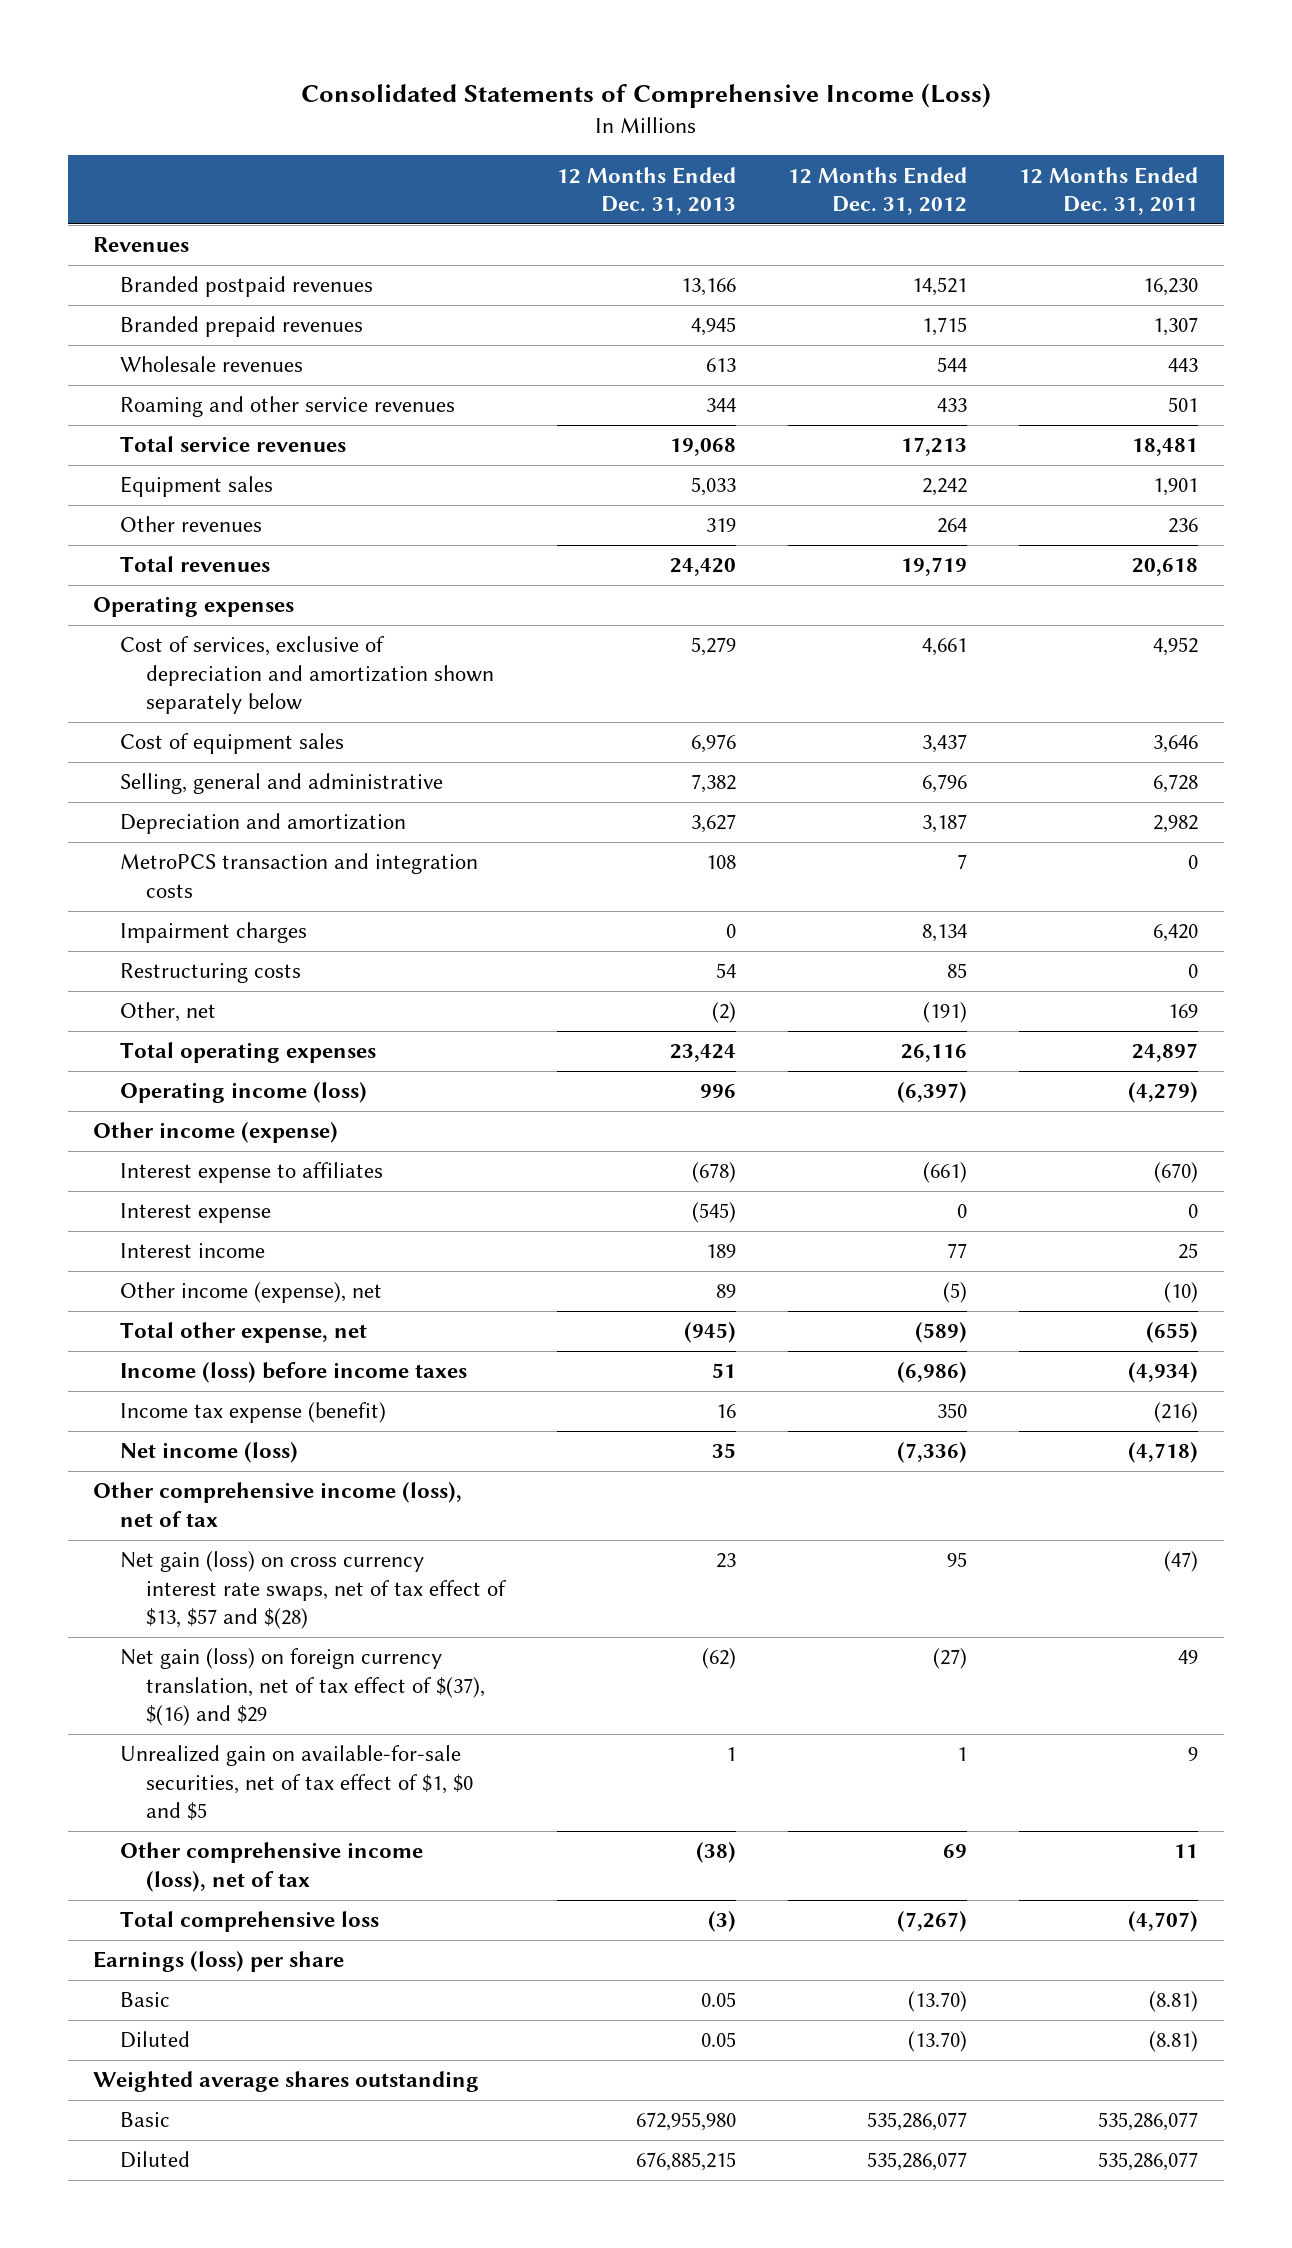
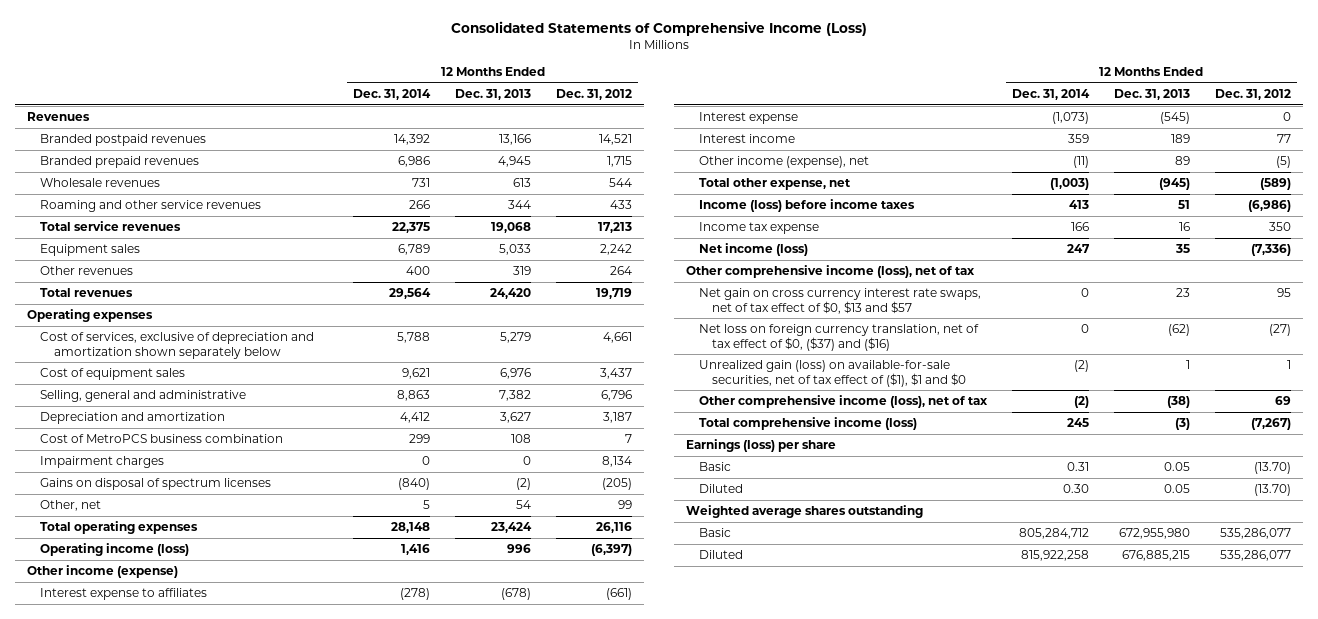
[1019,166,1199,216] 12 Months Ended Dec. 31, 2011 -> none
none -> [353,88,432,100] Dec. 31, 2014
[119,853,478,898] MetroPCS transaction and integration costs -> [40,433,284,443] Cost of MetroPCS business combination
[119,963,301,984] Restructuring costs -> none
none -> [40,477,272,490] Gains on disposal of spectrum licenses
[712,1002,737,1024] (2) -> [516,499,532,509] 54
[923,1002,968,1024] (191) -> [617,499,632,509] 99
[119,1402,386,1424] Income tax expense (benefit) -> [699,221,820,234] Income tax expense
[119,1551,508,1630] Net gain (loss) on cross currency interest rate swaps, net of tax effect of $13, $57 and $(28) -> [699,287,982,314] Net gain on cross currency interest rate swaps, net of tax effect of $0, $13 and $57
[119,1648,486,1727] Net gain (loss) on foreign currency translation, net of tax effect of $(37), $(16) and $29 -> [699,323,980,351] Net loss on foreign currency translation, net of tax effect of $0, ($37) and ($16)
[119,1745,474,1821] Unrealized gain on available-for-sale securities, net of tax effect of $1, $0 and $5 -> [699,359,967,387] Unrealized gain (loss) on available-for-sale securities, net of tax effect of ($1), $1 and $0
[119,1911,379,1933] Total comprehensive loss -> [699,416,918,430] Total comprehensive income (loss)

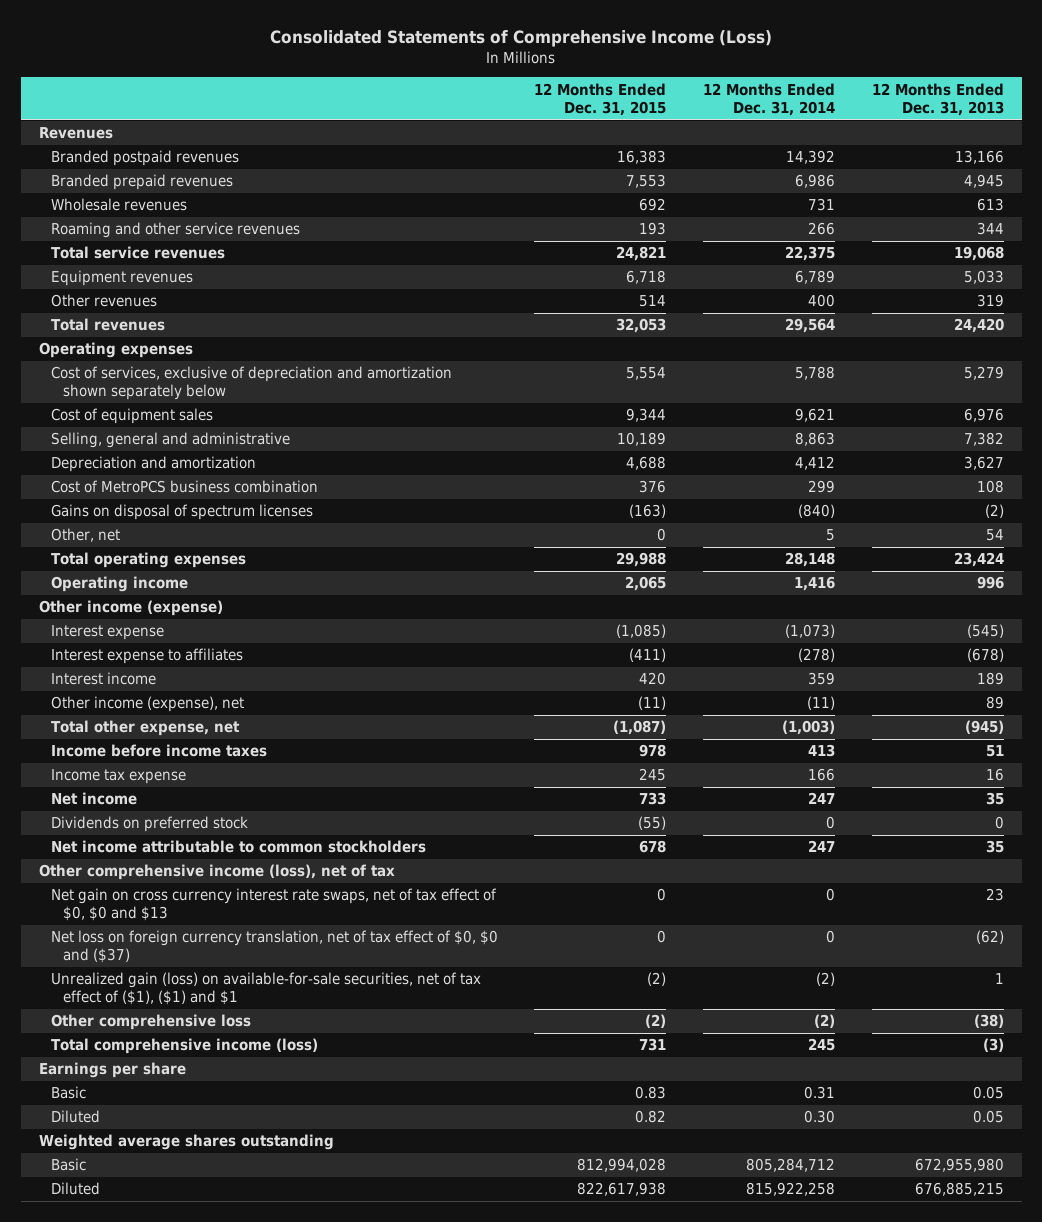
[555,88,632,100] Dec. 31, 2012 -> none
none -> [534,82,667,116] 12 Months Ended Dec. 31, 2015
[40,243,141,256] Equipment sales -> [50,270,193,287] Equipment revenues
[40,455,165,468] Impairment charges -> none
[40,542,190,556] Operating income (loss) -> [50,576,188,593] Operating income
[40,587,208,600] Interest expense to affiliates -> [50,648,243,665] Interest expense to affiliates
[699,198,916,212] Income (loss) before income taxes -> [50,744,267,758] Income before income taxes
[699,242,809,256] Net income (loss) -> [50,792,137,806] Net income
none -> [50,816,248,833] Dividends on preferred stock
none -> [50,840,426,854] Net income attributable to common stockholders
[699,287,982,314] Net gain on cross currency interest rate swaps, net of tax effect of $0, $13 and $57 -> [50,888,497,922] Net gain on cross currency interest rate swaps, net of tax effect of $0, $0 and $13
[699,323,980,351] Net loss on foreign currency translation, net of tax effect of $0, ($37) and ($16) -> [50,930,498,964] Net loss on foreign currency translation, net of tax effect of $0, $0 and ($37)
[699,359,967,387] Unrealized gain (loss) on available-for-sale securities, net of tax effect of ($1), $1 and $0 -> [50,972,481,1006] Unrealized gain (loss) on available-for-sale securities, net of tax effect of ($1), ($1) and $1
[699,394,989,408] Other comprehensive income (loss), net of tax -> [50,1014,251,1031] Other comprehensive loss
[686,438,837,452] Earnings (loss) per share -> [38,1062,186,1079] Earnings per share

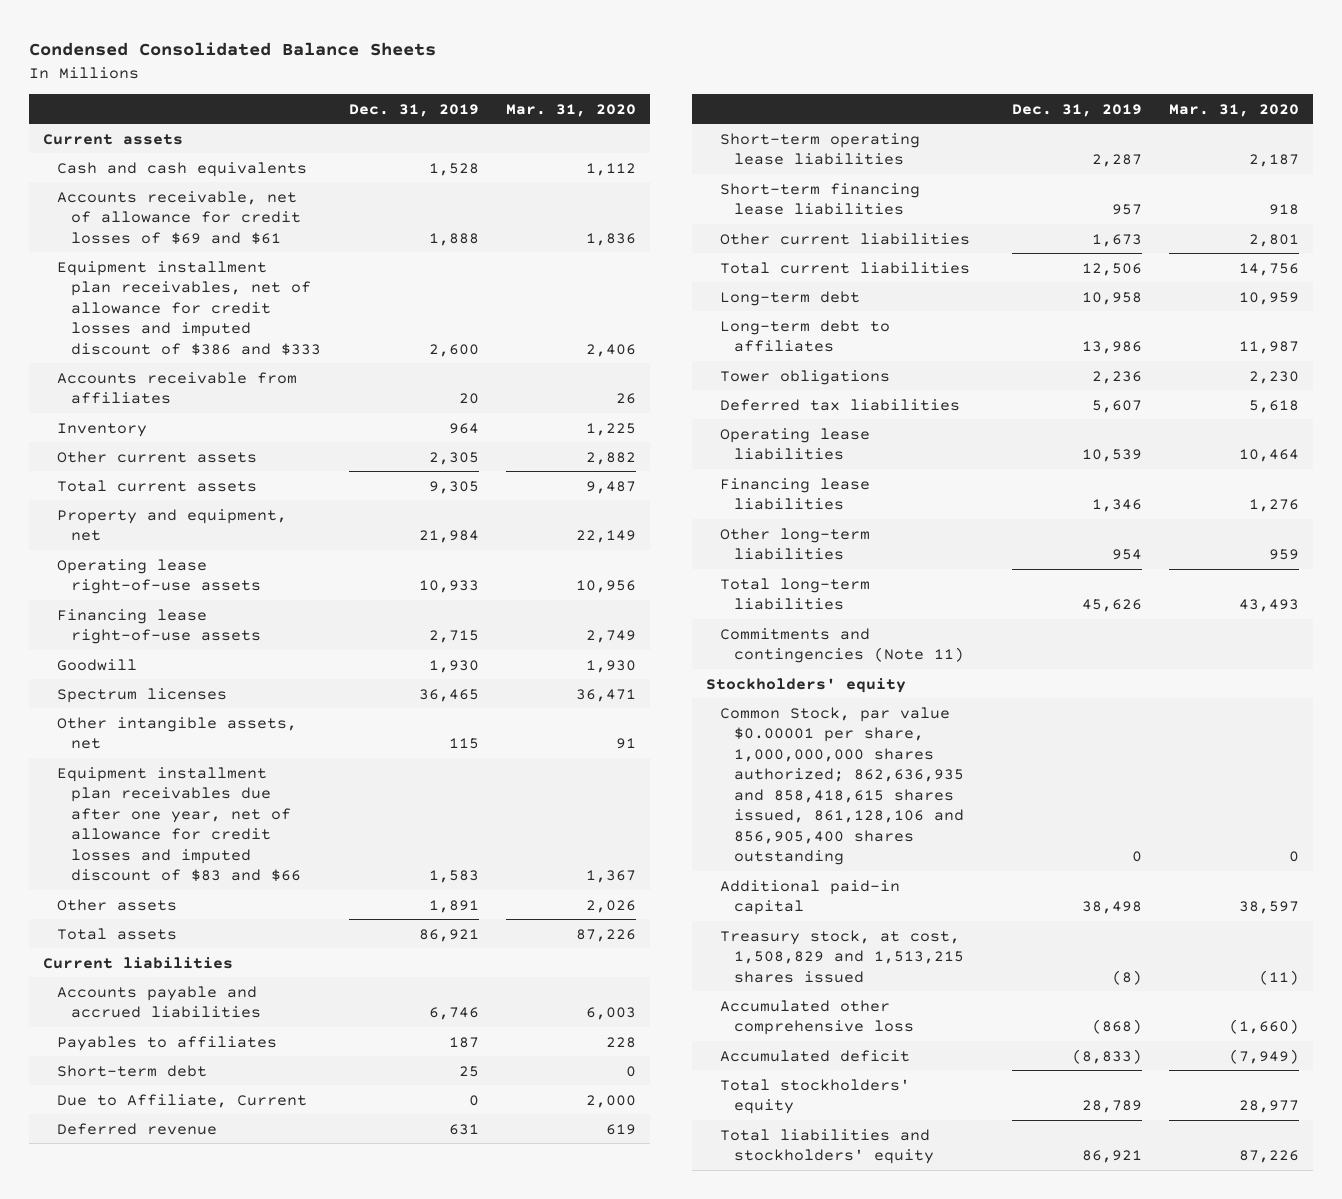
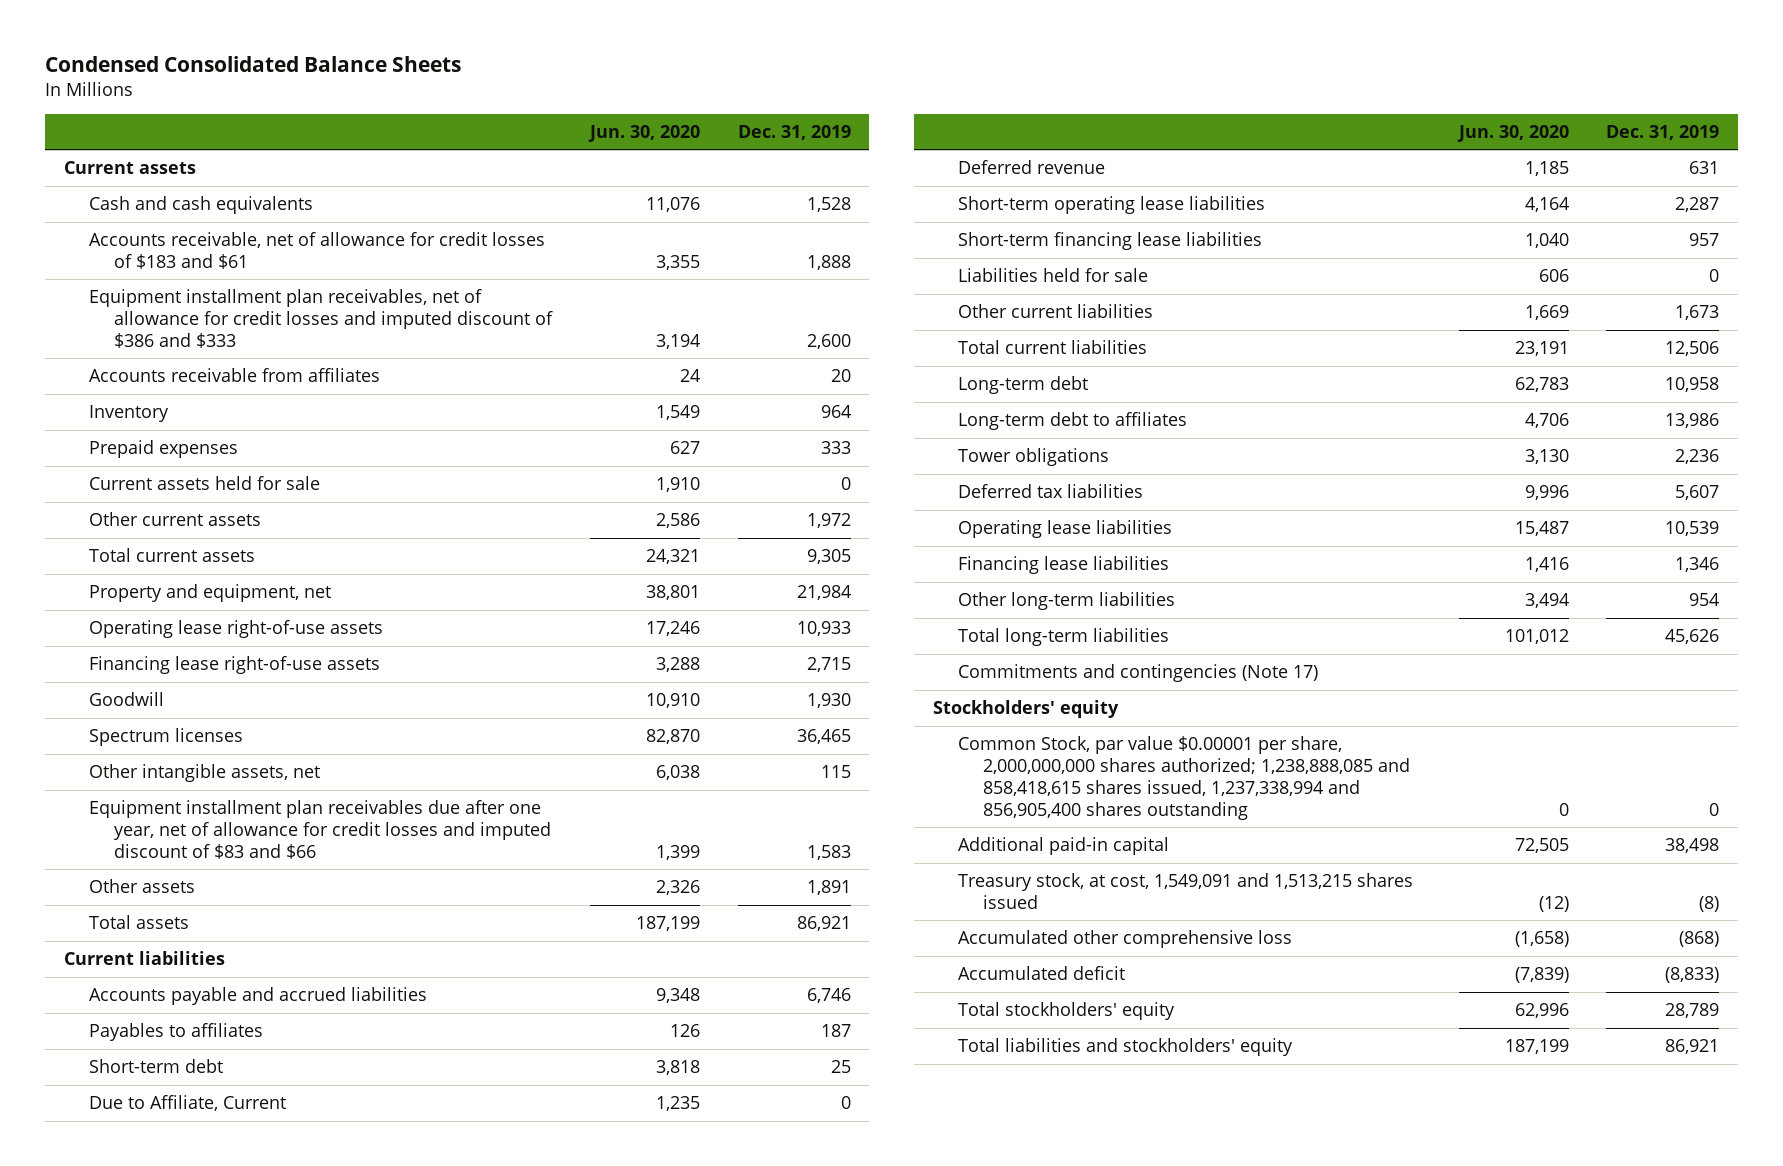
[506,103,637,117] Mar. 31, 2020 -> none
none -> [587,124,700,142] Jun. 30, 2020
[57,190,302,245] Accounts receivable, net of allowance for credit losses of $69 and $61 -> [88,232,545,270] Accounts receivable, net of allowance for credit losses of $183 and $61
none -> [88,440,238,459] Prepaid expenses
none -> [88,476,320,491] Current assets held for sale
[428,451,479,465] 2,305 -> [806,513,851,529] 1,972
none -> [957,268,1148,283] Liabilities held for sale
[719,627,965,664] Commitments and contingencies (Note 11) -> [957,664,1318,683] Commitments and contingencies (Note 17)
[719,706,965,866] Common Stock, par value $0.00001 per share, 1,000,000,000 shares authorized; 862,636,935 and 858,418,615 shares issued, 861,128,106 and 856,905,400 shares outstanding -> [957,736,1410,820] Common Stock, par value $0.00001 per share, 2,000,000,000 shares authorized; 1,238,888,085 and 858,418,615 shares issued, 1,237,338,994 and 856,905,400 shares outstanding
[719,929,965,983] Treasury stock, at cost, 1,508,829 and 1,513,215 shares issued -> [957,873,1413,910] Treasury stock, at cost, 1,549,091 and 1,513,215 shares issued

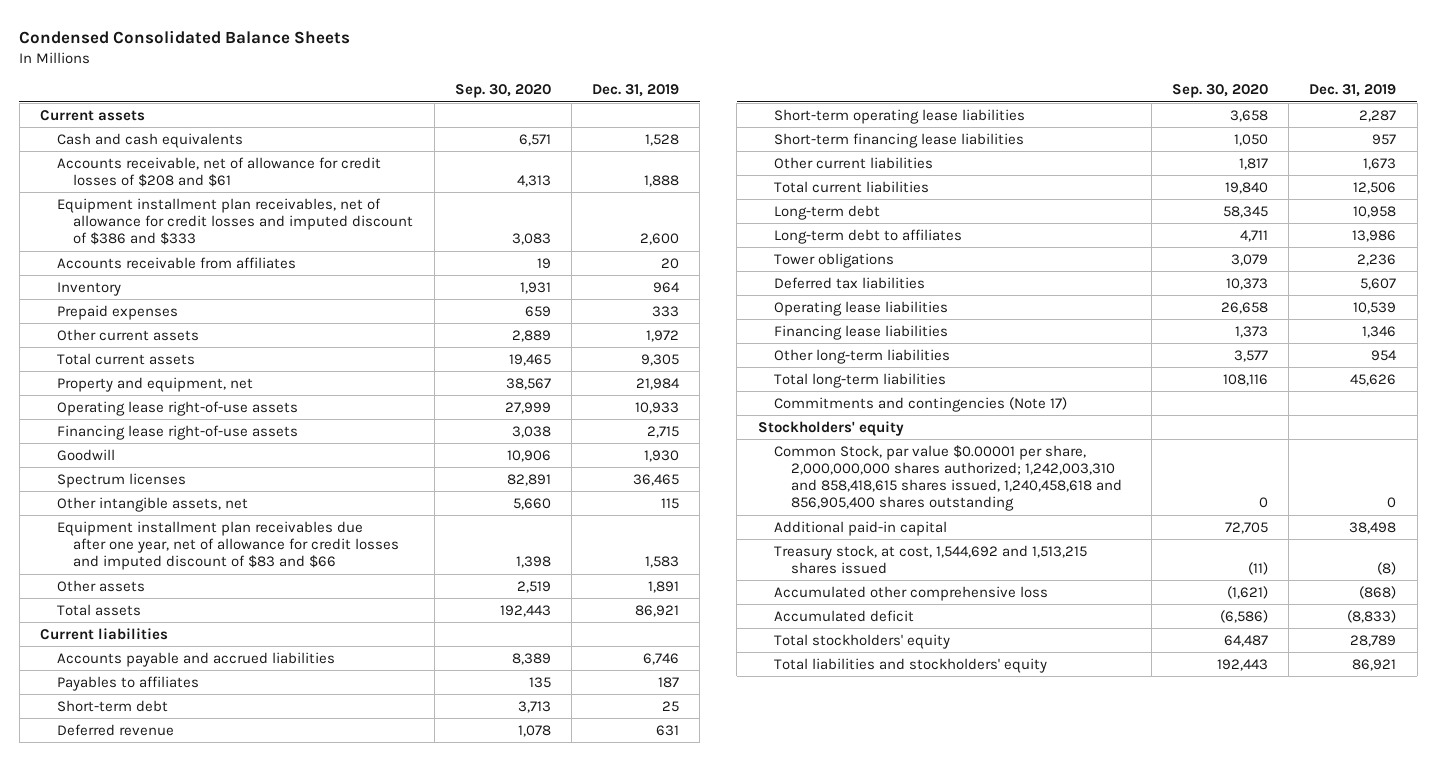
[587,124,700,142] Jun. 30, 2020 -> none
none -> [454,84,551,99] Sep. 30, 2020
[88,232,545,270] Accounts receivable, net of allowance for credit losses of $183 and $61 -> [56,156,381,187] Accounts receivable, net of allowance for credit losses of $208 and $61
[88,476,320,491] Current assets held for sale -> none
[88,1095,286,1112] Due to Affiliate, Current -> none
[957,268,1148,283] Liabilities held for sale -> none
[957,736,1410,820] Common Stock, par value $0.00001 per share, 2,000,000,000 shares authorized; 1,238,888,085 and 858,418,615 shares issued, 1,237,338,994 and 856,905,400 shares outstanding -> [774,444,1122,512] Common Stock, par value $0.00001 per share, 2,000,000,000 shares authorized; 1,242,003,310 and 858,418,615 shares issued, 1,240,458,618 and 856,905,400 shares outstanding
[957,873,1413,910] Treasury stock, at cost, 1,549,091 and 1,513,215 shares issued -> [774,544,1088,574] Treasury stock, at cost, 1,544,692 and 1,513,215 shares issued

